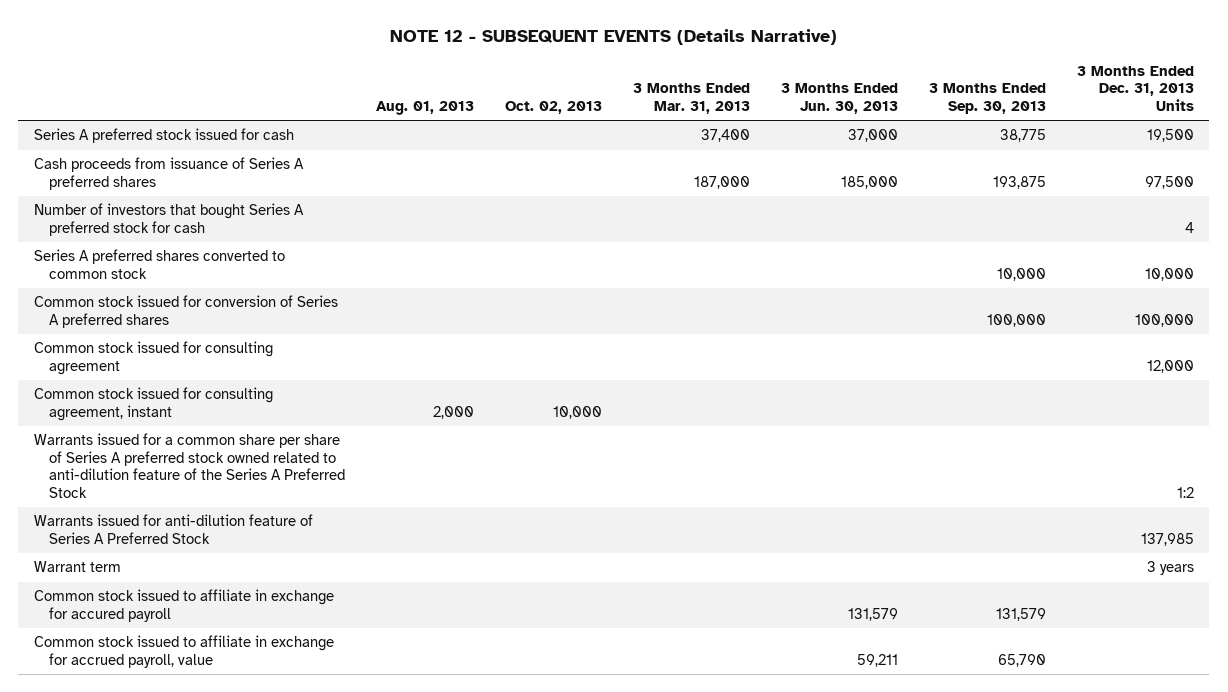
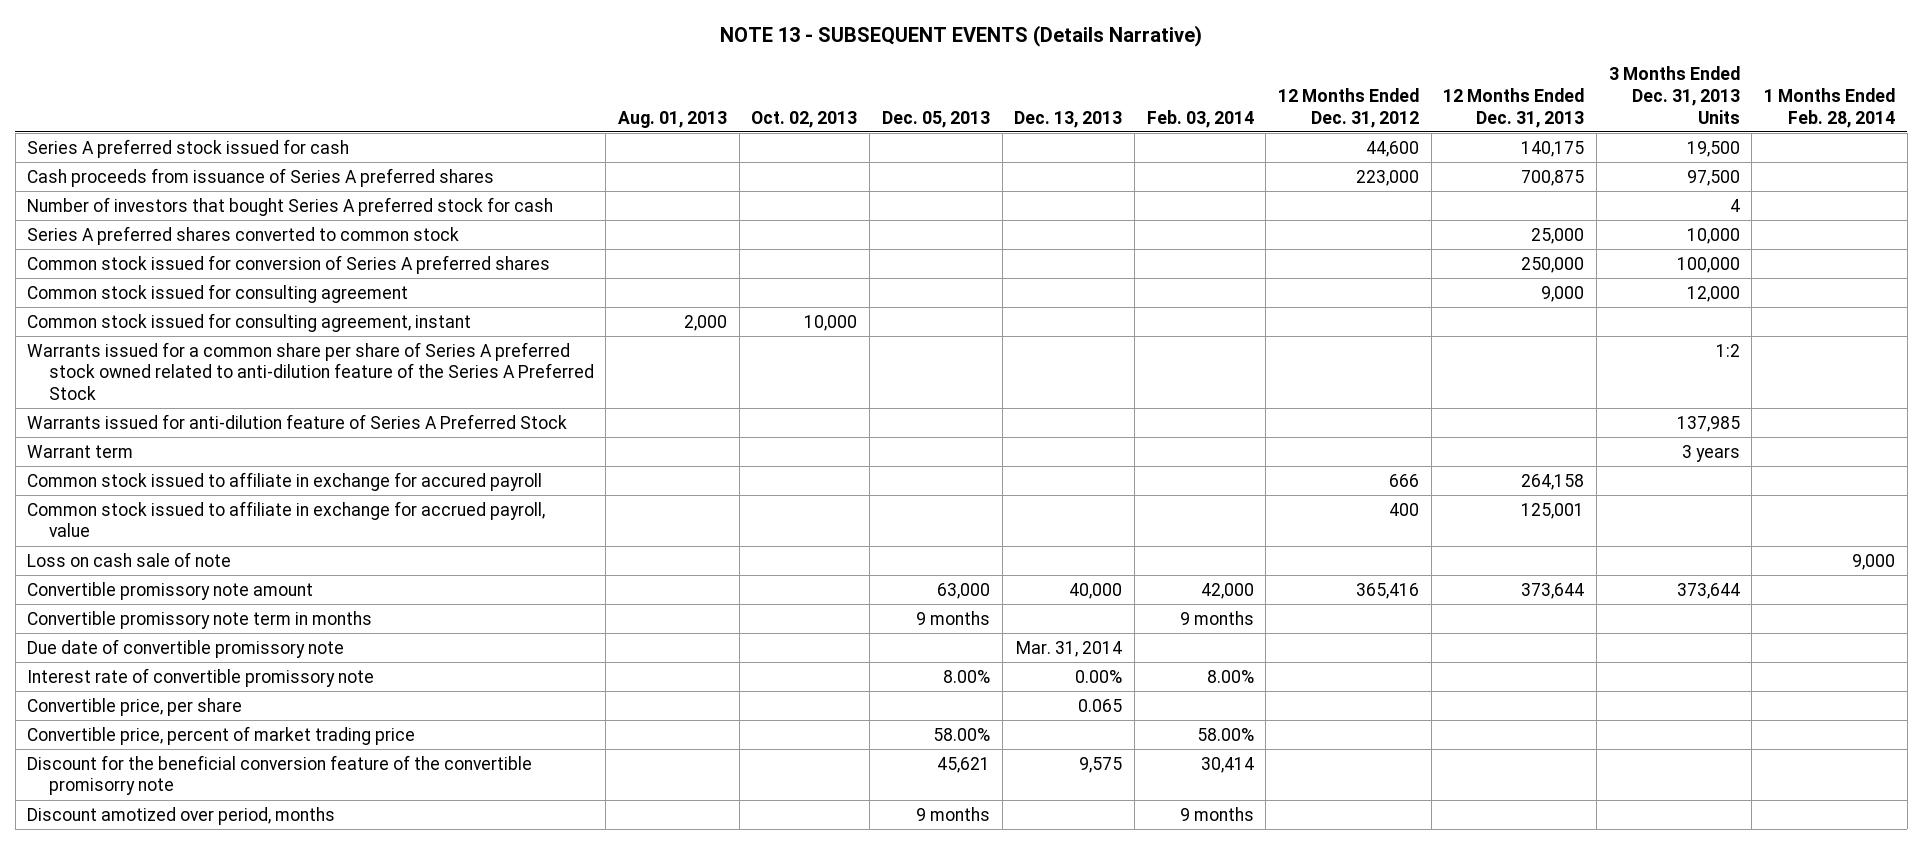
[389,28,837,45] NOTE 12 - SUBSEQUENT EVENTS (Details Narrative) -> [720,25,1203,48] NOTE 13 - SUBSEQUENT EVENTS (Details Narrative)
[632,83,750,114] 3 Months Ended Mar. 31, 2013 -> none
[780,83,898,114] 3 Months Ended Jun. 30, 2013 -> none
[928,83,1046,114] 3 Months Ended Sep. 30, 2013 -> none
none -> [881,110,990,128] Dec. 05, 2013
none -> [1014,110,1123,128] Dec. 13, 2013
none -> [1146,109,1254,128] Feb. 03, 2014
none -> [1277,87,1419,128] 12 Months Ended Dec. 31, 2012
none -> [1443,87,1585,128] 12 Months Ended Dec. 31, 2013
none -> [1763,87,1895,128] 1 Months Ended Feb. 28, 2014
none -> [27,551,232,567] Loss on cash sale of note
none -> [27,581,314,600] Convertible promissory note amount
none -> [27,610,373,629] Convertible promissory note term in months
none -> [27,638,345,658] Due date of convertible promissory note
none -> [27,667,375,687] Interest rate of convertible promissory note
none -> [27,697,243,716] Convertible price, per share
none -> [27,725,416,745] Convertible price, percent of market trading price
none -> [27,754,533,796] Discount for the beneficial conversion feature of the convertible promisorry note
none -> [27,806,336,825] Discount amotized over period, months

